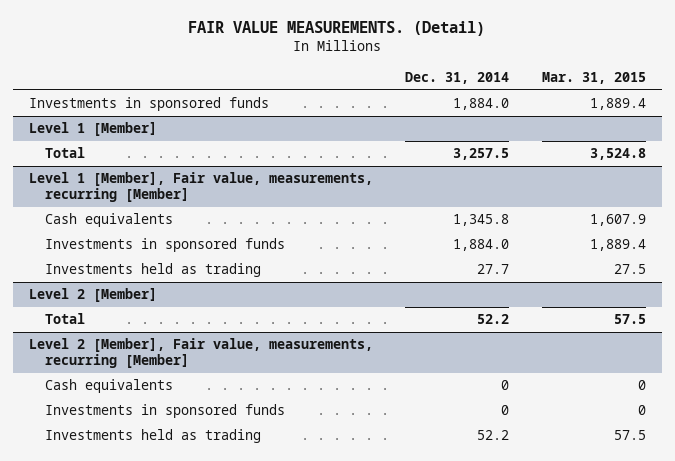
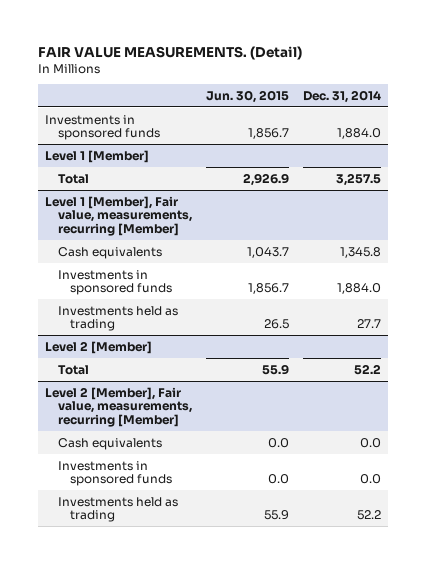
[541,71,646,84] Mar. 31, 2015 -> none
none -> [205,89,289,103] Jun. 30, 2015
[501,380,510,391] 0 -> [359,437,381,448] 0.0
[501,405,510,416] 0 -> [359,474,381,485] 0.0

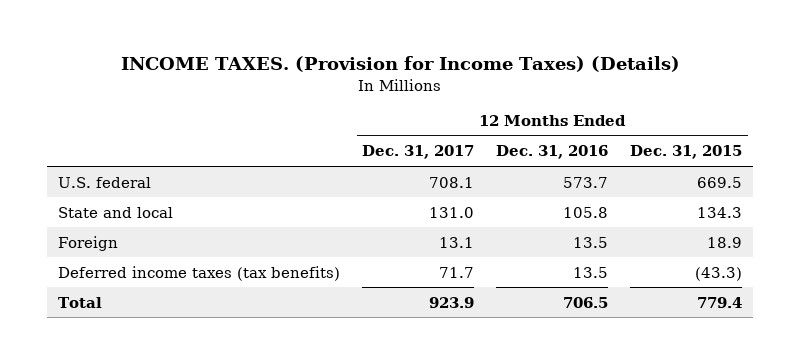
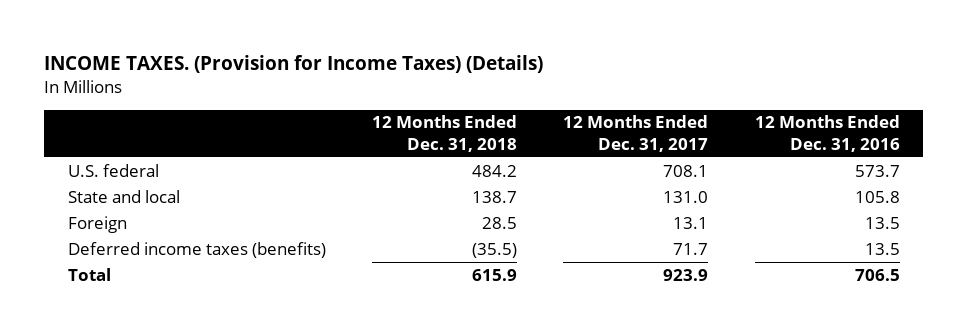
[630,145,743,160] Dec. 31, 2015 -> none
none -> [372,115,518,152] 12 Months Ended Dec. 31, 2018
[57,265,340,281] Deferred income taxes (tax benefits) -> [67,241,326,258] Deferred income taxes (benefits)

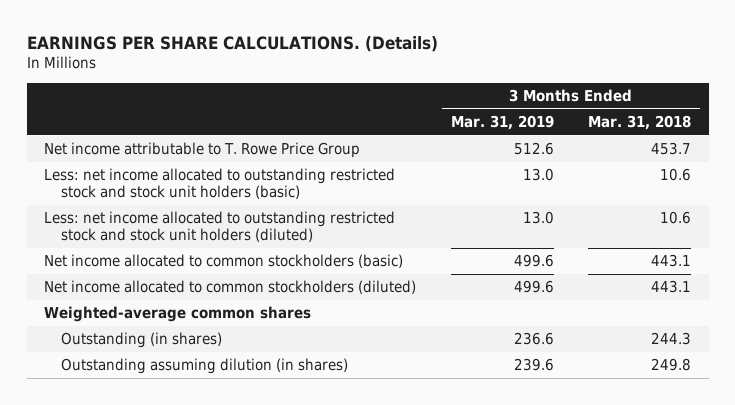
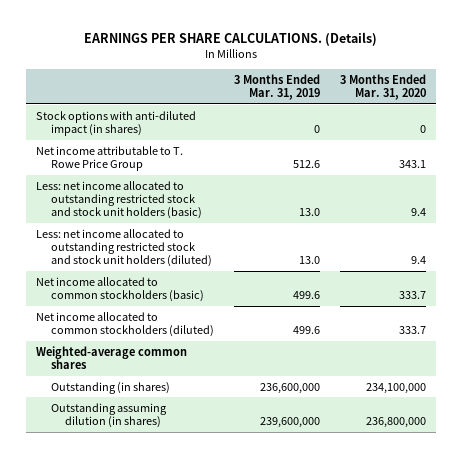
[588,115,692,131] Mar. 31, 2018 -> none
none -> [339,73,426,101] 3 Months Ended Mar. 31, 2020
none -> [36,110,197,136] Stock options with anti-diluted impact (in shares)
[513,332,554,346] 236.6 -> [259,382,320,394] 236,600,000
[513,358,554,372] 239.6 -> [259,416,320,428] 239,600,000

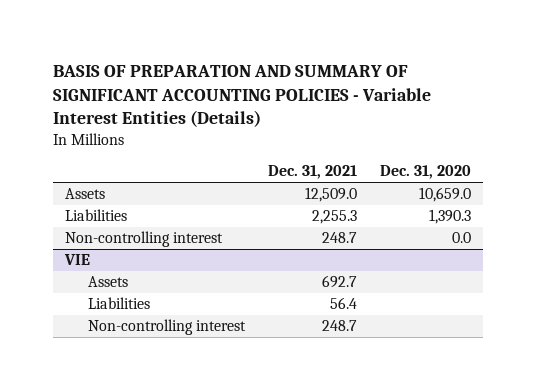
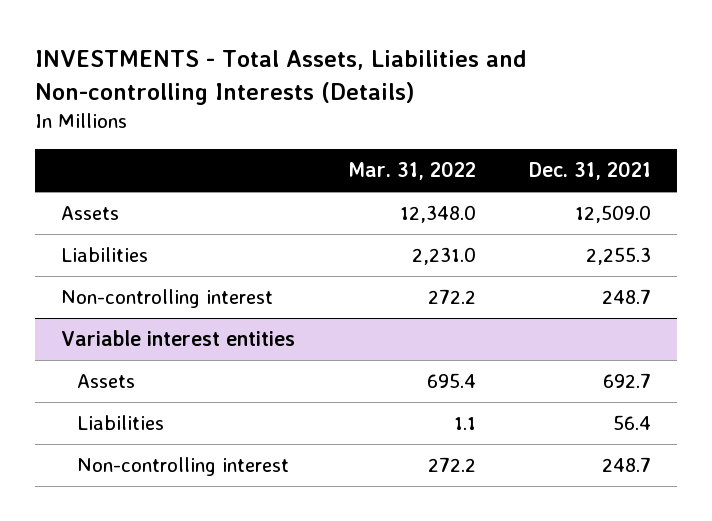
[53,65,432,128] BASIS OF PREPARATION AND SUMMARY OF SIGNIFICANT ACCOUNTING POLICIES - Variable Interest Entities (Details) -> [34,50,526,105] INVESTMENTS - Total Assets, Liabilities and Non-controlling Interests (Details)
[380,165,472,180] Dec. 31, 2020 -> none
none -> [348,161,477,181] Mar. 31, 2022
[64,254,91,266] VIE -> [61,330,296,347] Variable interest entities

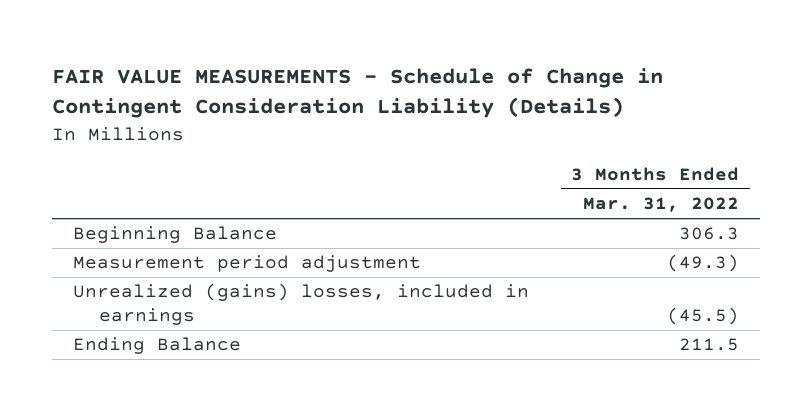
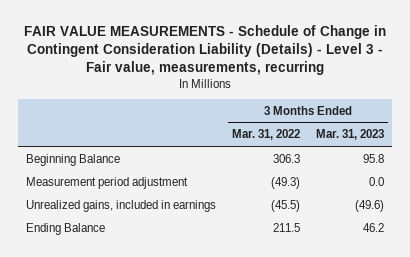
[52,67,664,119] FAIR VALUE MEASUREMENTS - Schedule of Change in Contingent Consideration Liability (Details) -> [23,24,386,75] FAIR VALUE MEASUREMENTS - Schedule of Change in Contingent Consideration Liability (Details) - Level 3 - Fair value, measurements, recurring
none -> [316,129,385,141] Mar. 31, 2023
[73,283,530,325] Unrealized (gains) losses, included in earnings -> [25,199,216,212] Unrealized gains, included in earnings

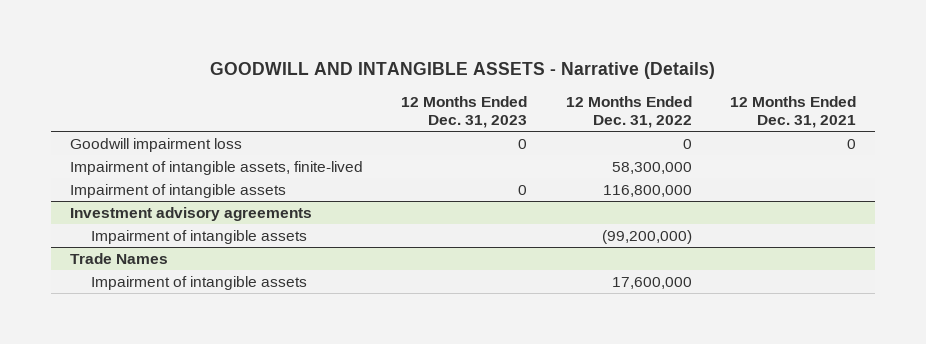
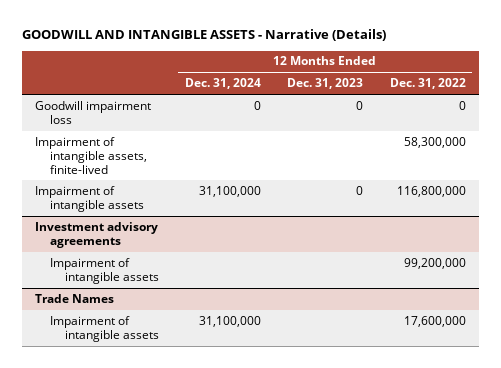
[729,95,856,128] 12 Months Ended Dec. 31, 2021 -> none
none -> [185,78,262,90] Dec. 31, 2024
[601,229,692,244] (99,200,000) -> [403,257,466,269] 99,200,000

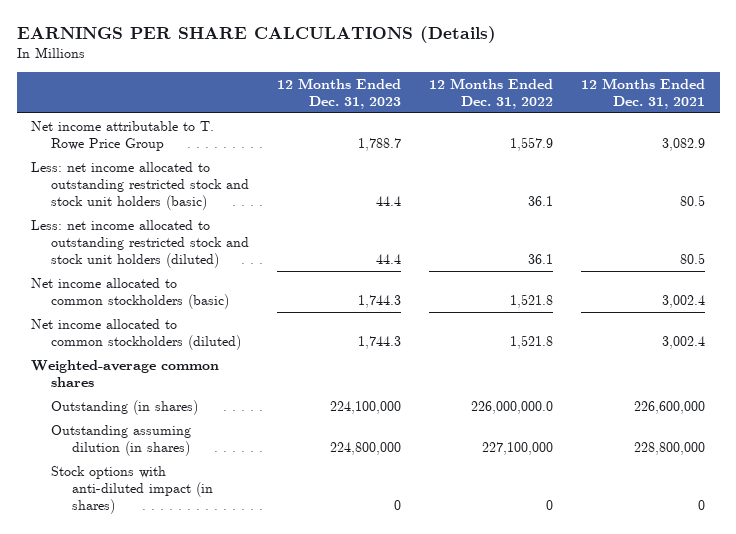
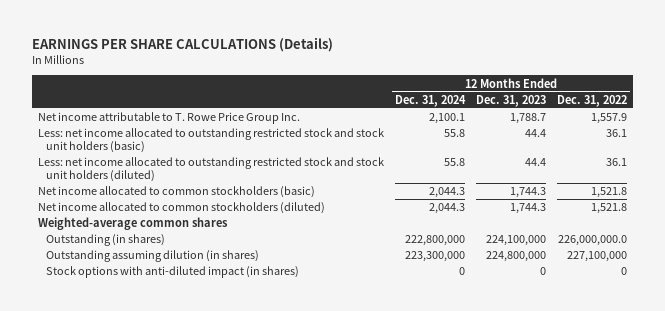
[581,77,706,109] 12 Months Ended Dec. 31, 2021 -> none
none -> [394,94,466,107] Dec. 31, 2024
[30,120,214,151] Net income attributable to T. Rowe Price Group -> [37,112,300,125] Net income attributable to T. Rowe Price Group Inc.

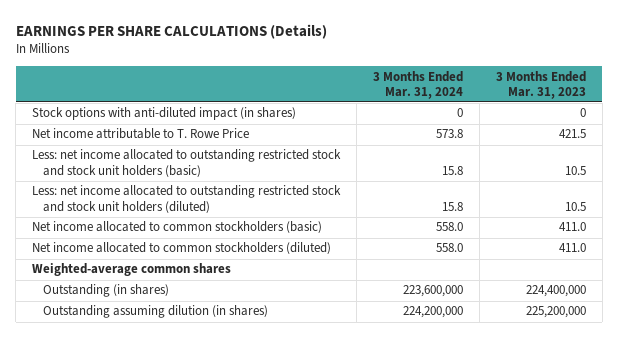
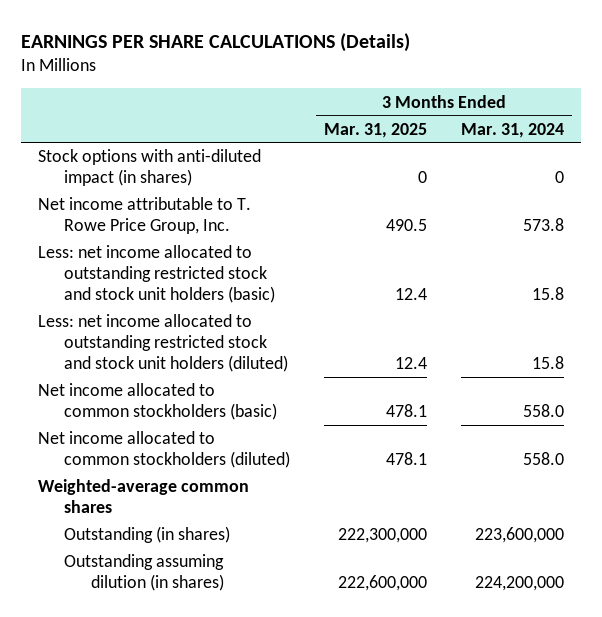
[495,70,586,99] 3 Months Ended Mar. 31, 2023 -> none
none -> [324,122,428,138] Mar. 31, 2025
[32,128,250,140] Net income attributable to T. Rowe Price -> [37,197,251,235] Net income attributable to T. Rowe Price Group, Inc.

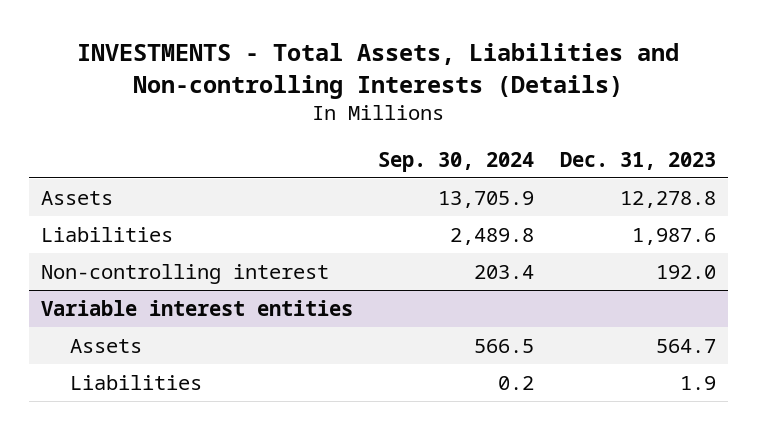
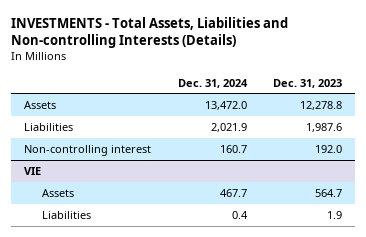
[378,151,535,172] Sep. 30, 2024 -> none
none -> [177,78,248,88] Dec. 31, 2024
[41,299,354,316] Variable interest entities -> [24,166,42,175] VIE

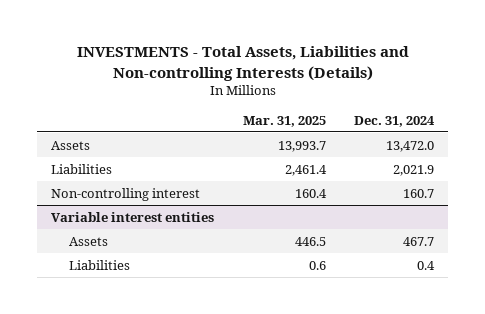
[273,78,343,88] Dec. 31, 2023 -> none
none -> [242,115,326,127] Mar. 31, 2025
[24,166,42,175] VIE -> [51,211,215,222] Variable interest entities

